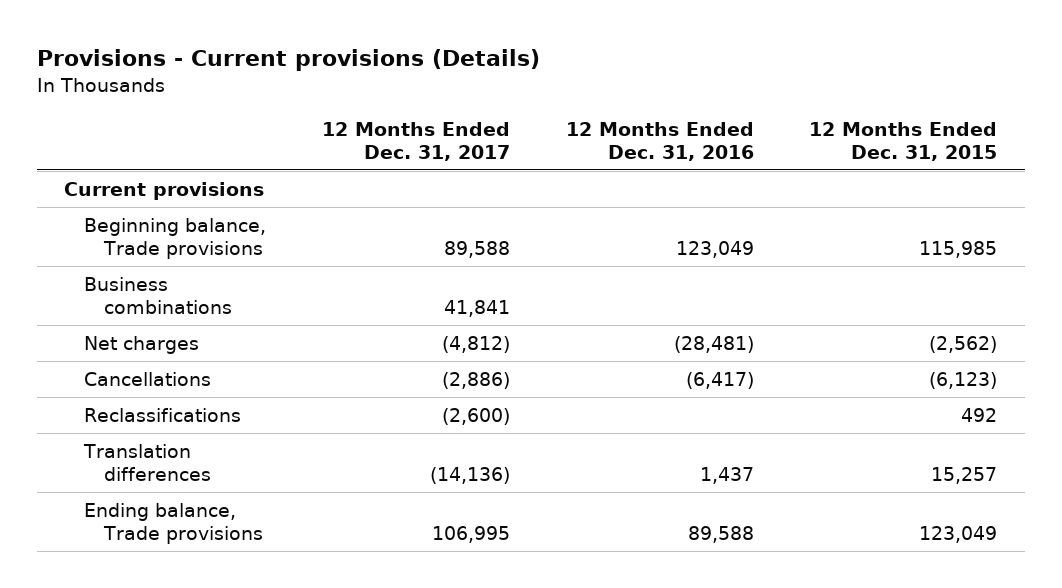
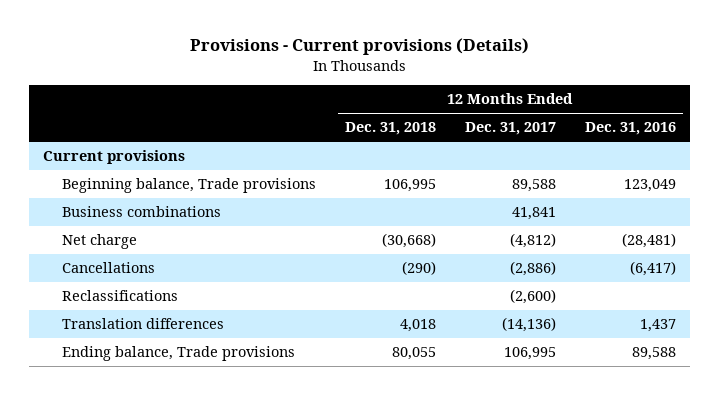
[809,121,998,161] 12 Months Ended Dec. 31, 2015 -> none
none -> [344,122,436,136] Dec. 31, 2018
[84,335,200,354] Net charges -> [61,234,137,250] Net charge

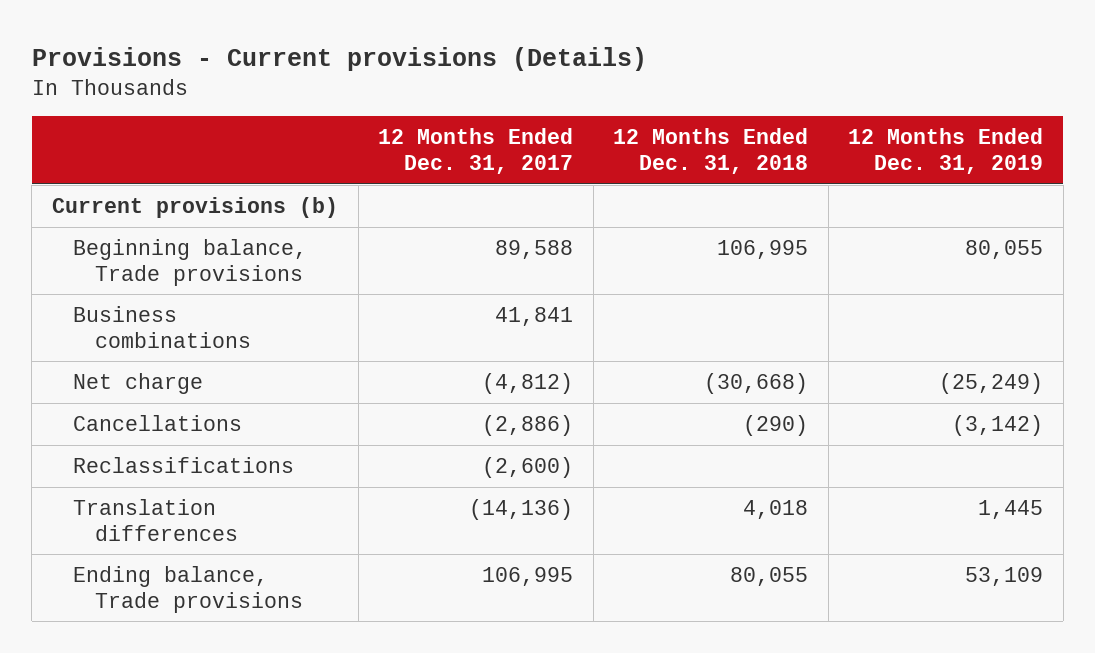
[584,122,676,136] Dec. 31, 2016 -> none
none -> [848,128,1044,175] 12 Months Ended Dec. 31, 2019
[43,150,186,165] Current provisions -> [51,196,338,218] Current provisions (b)

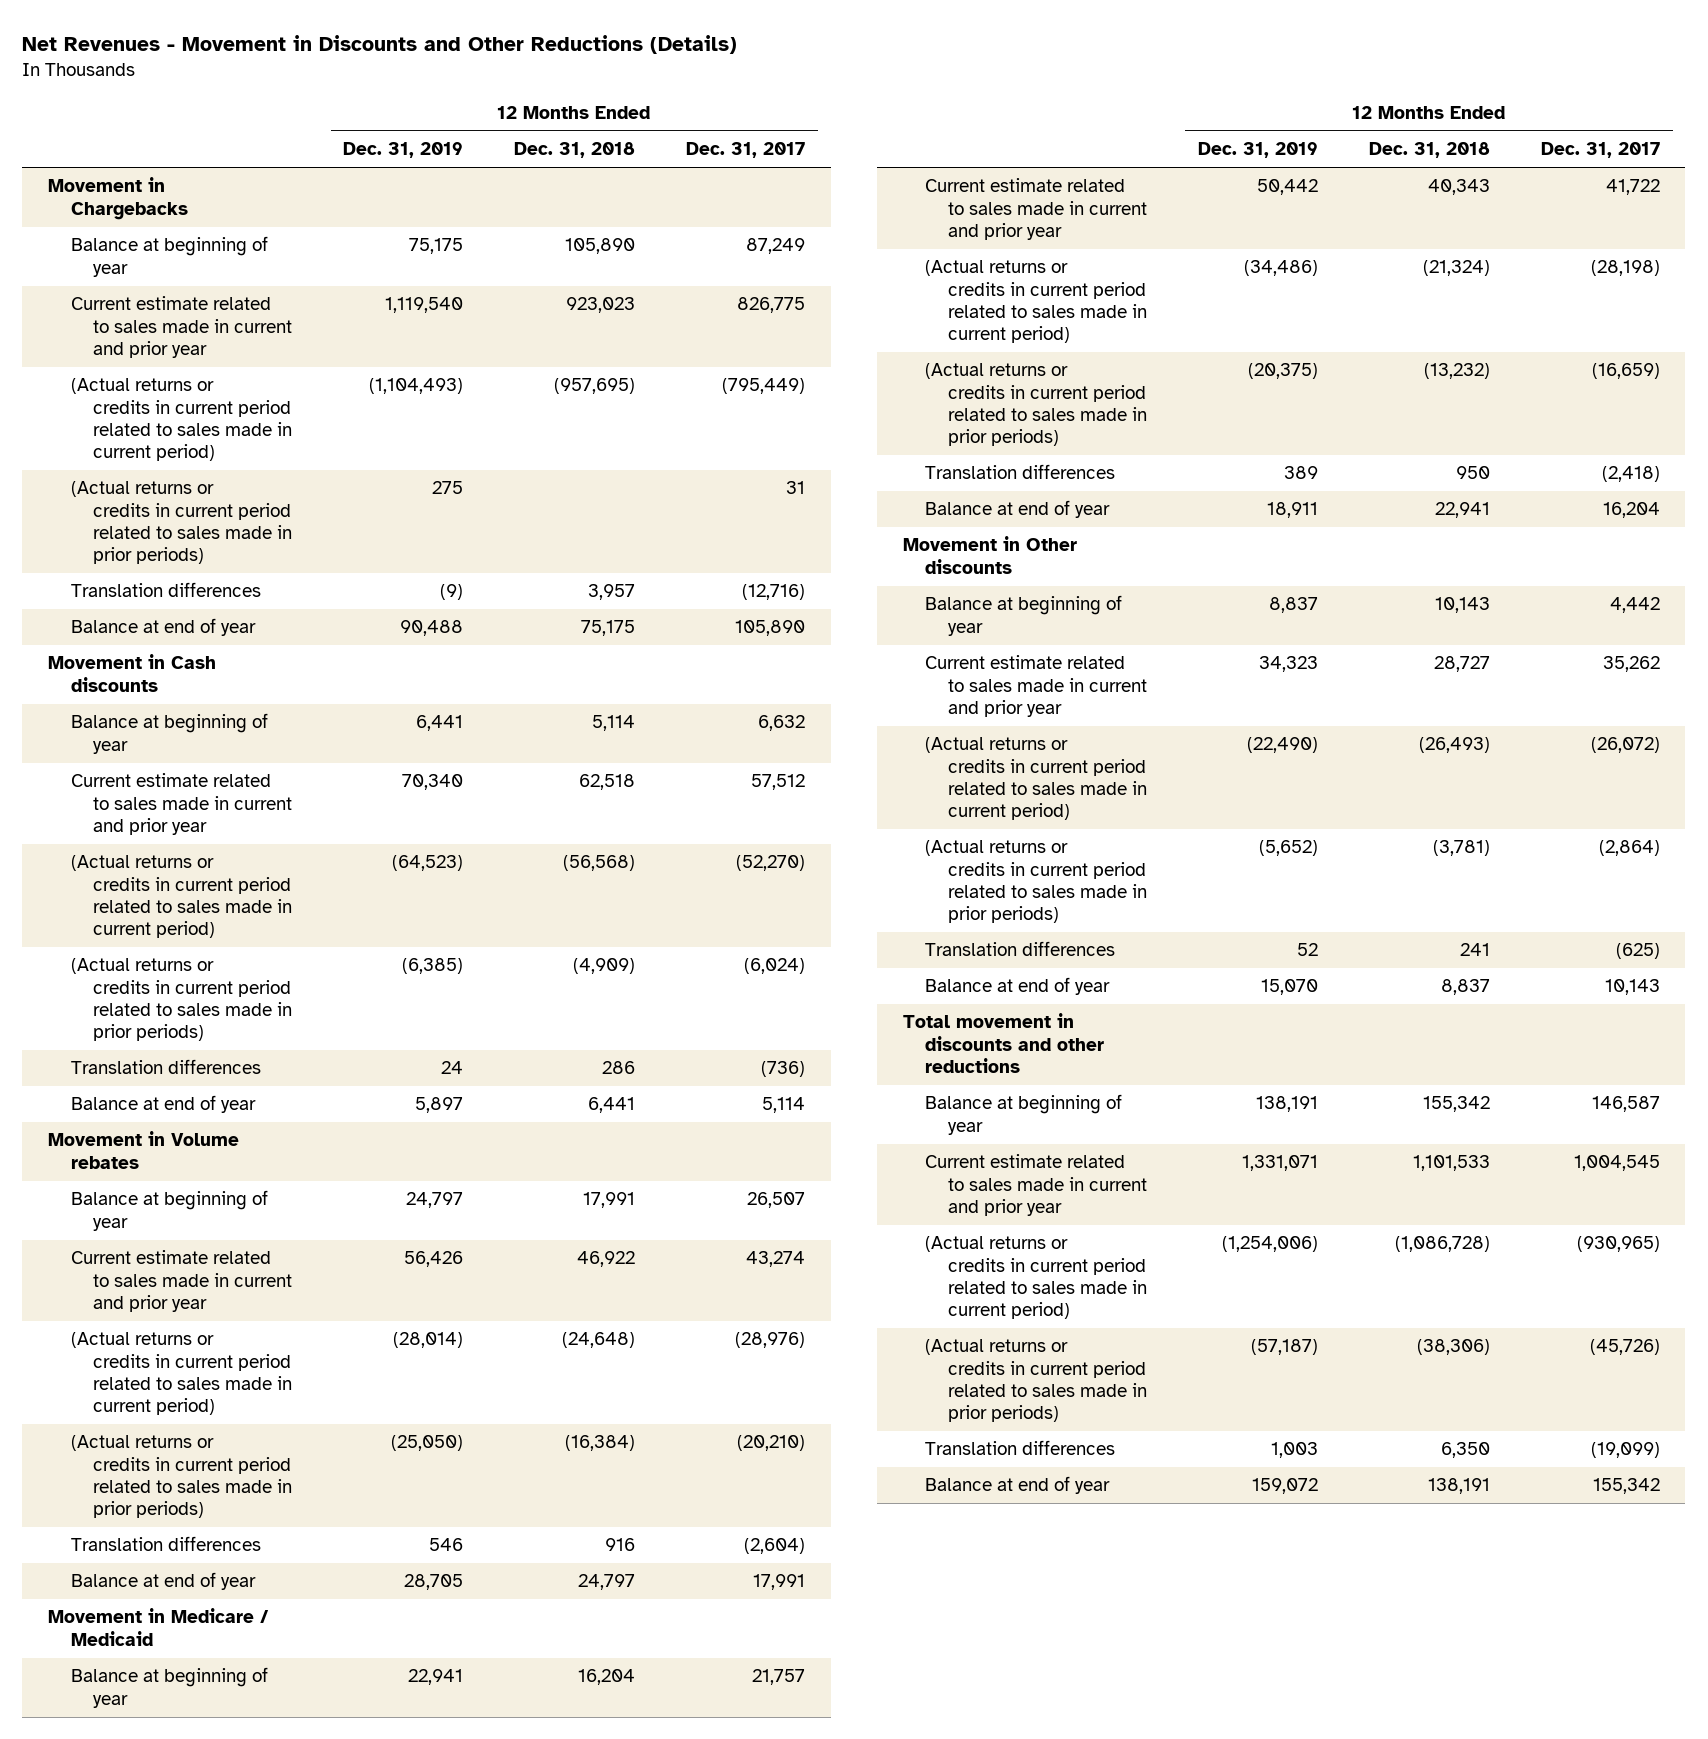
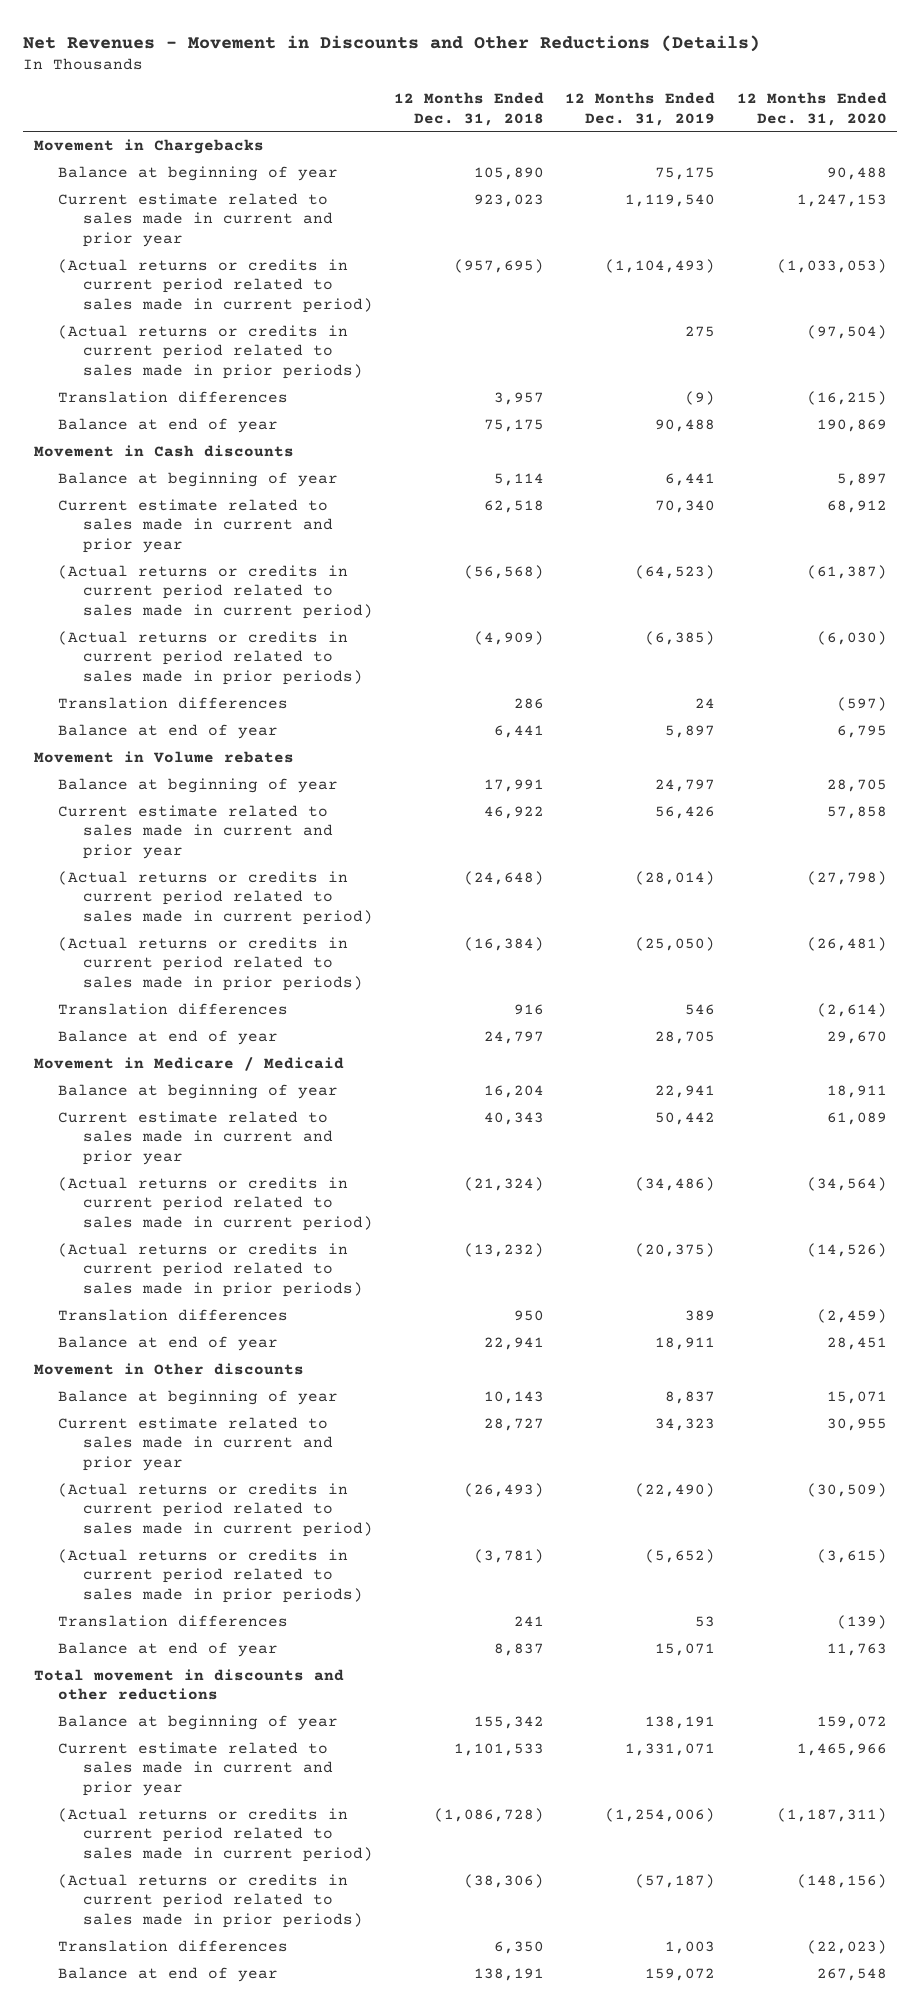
[686,142,806,159] Dec. 31, 2017 -> none
none -> [736,92,887,126] 12 Months Ended Dec. 31, 2020
[1297,943,1319,957] 52 -> [695,1615,716,1627] 53
[1261,979,1319,996] 15,070 -> [655,1642,716,1656] 15,071

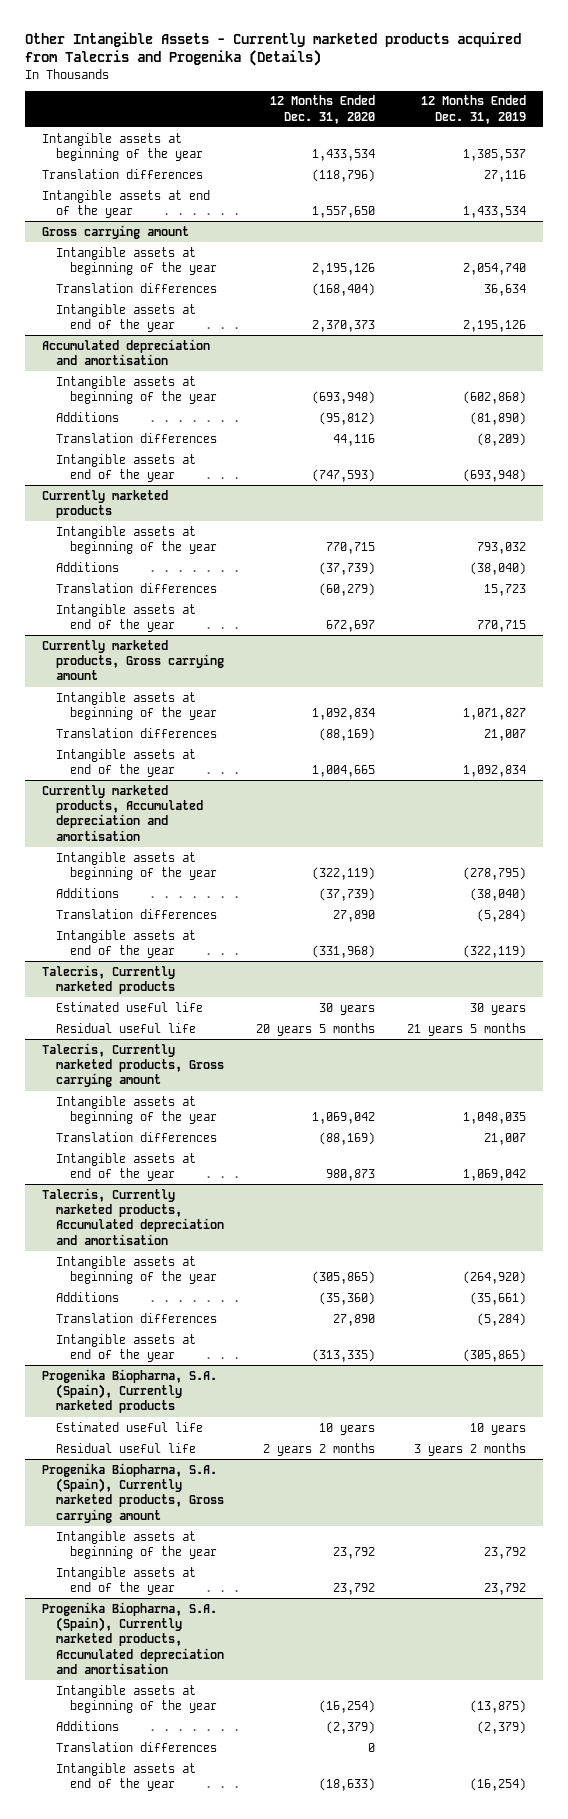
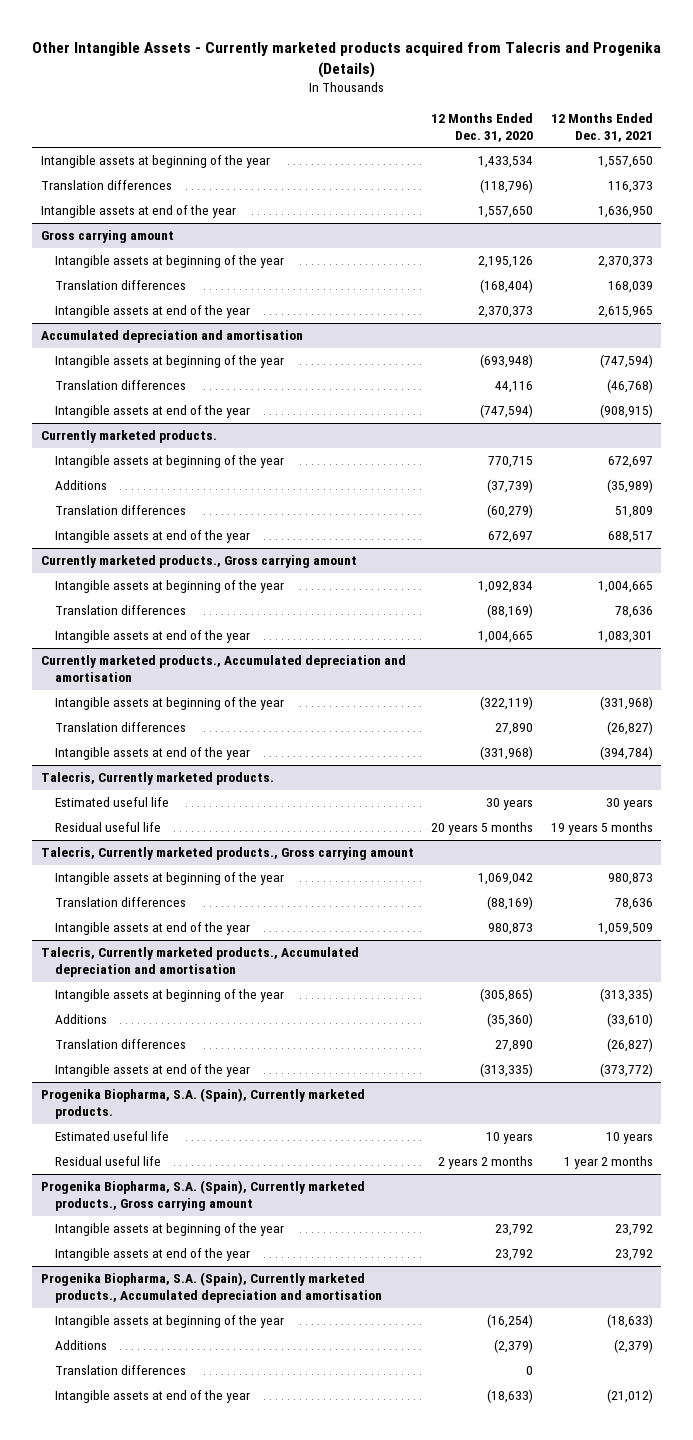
[421,95,527,124] 12 Months Ended Dec. 31, 2019 -> none
none -> [550,113,653,142] 12 Months Ended Dec. 31, 2021
[55,411,119,422] Additions -> none
[312,469,376,483] (747,593) -> [480,404,534,419] (747,594)
[41,489,168,519] Currently marketed products -> [40,430,217,444] Currently marketed products.
[41,639,224,681] Currently marketed products, Gross carrying amount -> [40,555,357,569] Currently marketed products., Gross carrying amount
[41,784,203,841] Currently marketed products, Accumulated depreciation and amortisation -> [40,655,406,682] Currently marketed products., Accumulated depreciation and amortisation
[55,887,119,898] Additions -> none
[41,964,175,995] Talecris, Currently marketed products -> [40,772,274,786] Talecris, Currently marketed products.
[41,1042,224,1088] Talecris, Currently marketed products, Gross carrying amount -> [40,847,414,861] Talecris, Currently marketed products., Gross carrying amount
[41,1187,224,1245] Talecris, Currently marketed products, Accumulated depreciation and amortisation -> [40,947,359,977] Talecris, Currently marketed products., Accumulated depreciation and amortisation
[41,1368,217,1414] Progenika Biopharma, S.A. (Spain), Currently marketed products -> [40,1088,365,1119] Progenika Biopharma, S.A. (Spain), Currently marketed products.
[41,1462,224,1523] Progenika Biopharma, S.A. (Spain), Currently marketed products, Gross carrying amount -> [40,1180,365,1211] Progenika Biopharma, S.A. (Spain), Currently marketed products., Gross carrying amount
[41,1601,224,1675] Progenika Biopharma, S.A. (Spain), Currently marketed products, Accumulated depreciation and amortisation -> [40,1272,383,1303] Progenika Biopharma, S.A. (Spain), Currently marketed products., Accumulated depreciation and amortisation

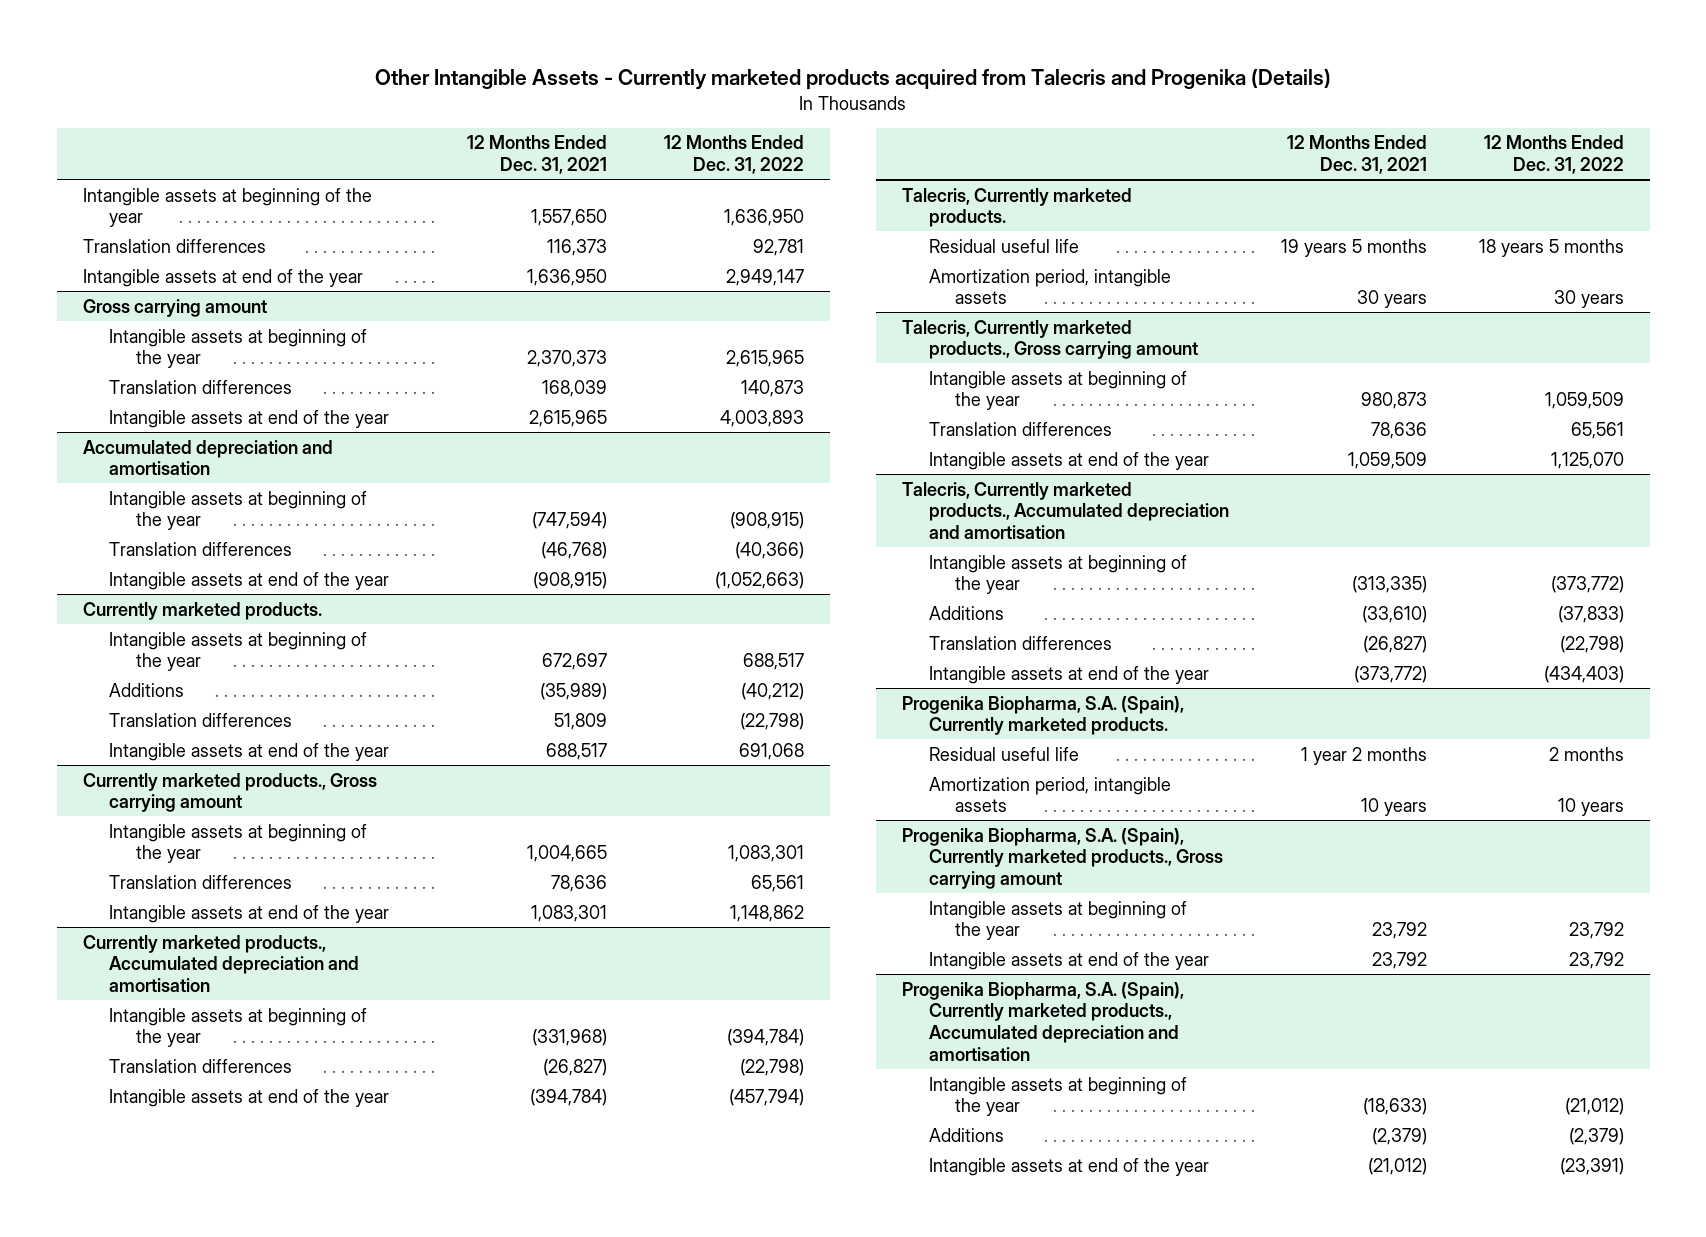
[431,113,534,142] 12 Months Ended Dec. 31, 2020 -> none
none -> [664,135,805,175] 12 Months Ended Dec. 31, 2022
[55,797,170,808] Estimated useful life -> none
none -> [928,268,1171,305] Amortization period, intangible assets
[55,1131,170,1142] Estimated useful life -> none
none -> [928,776,1171,813] Amortization period, intangible assets
[55,1365,187,1376] Translation differences -> none

